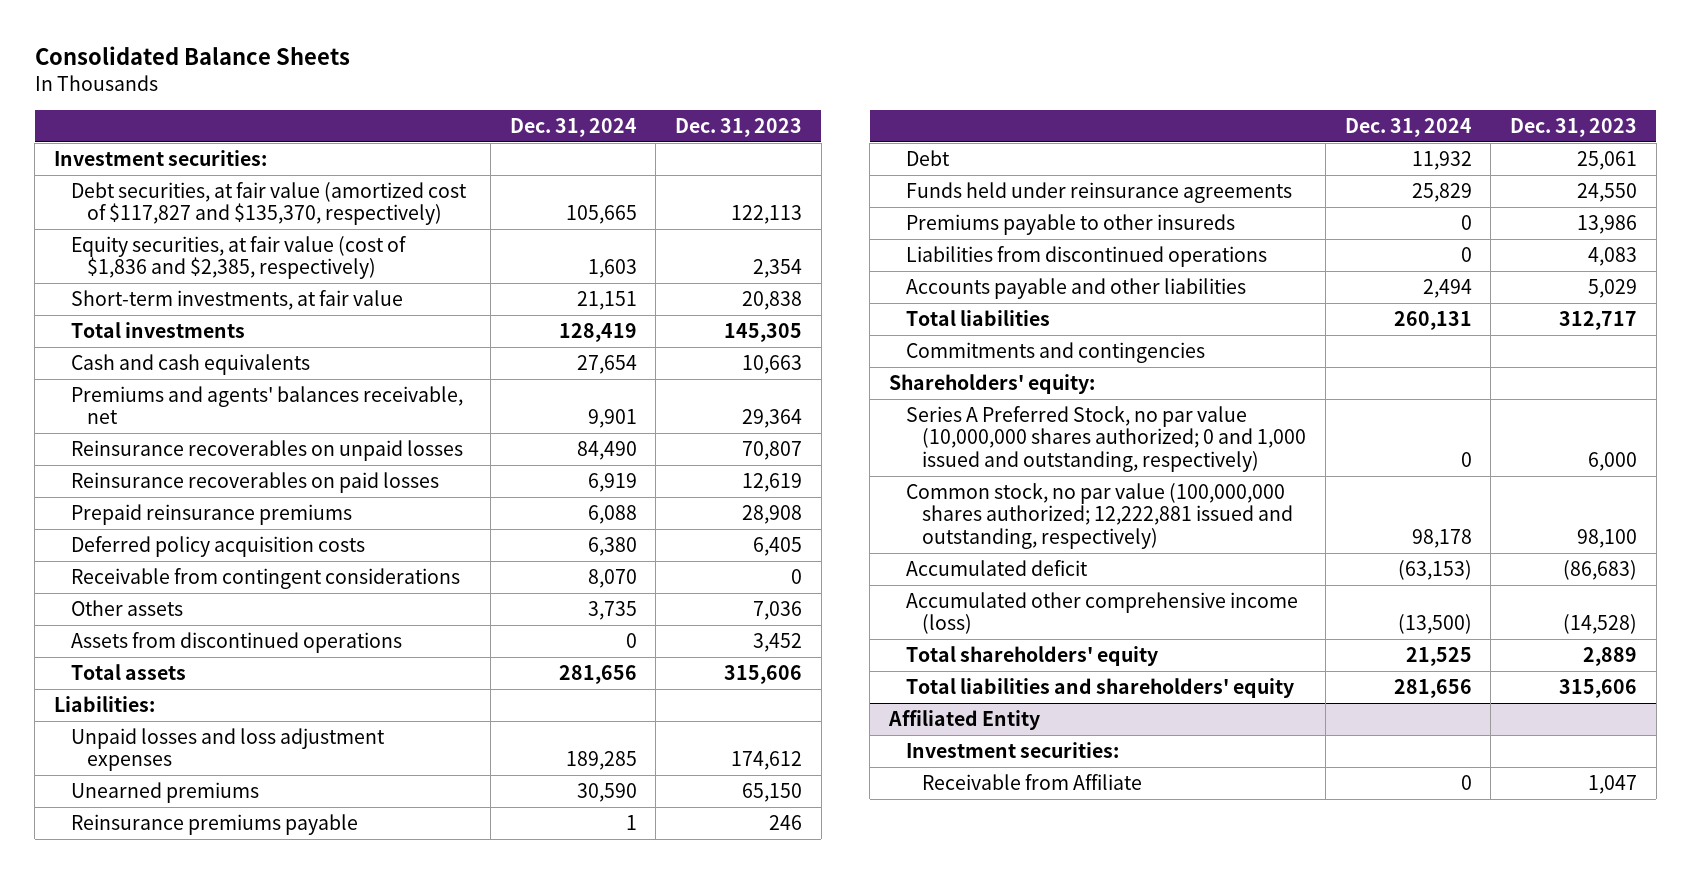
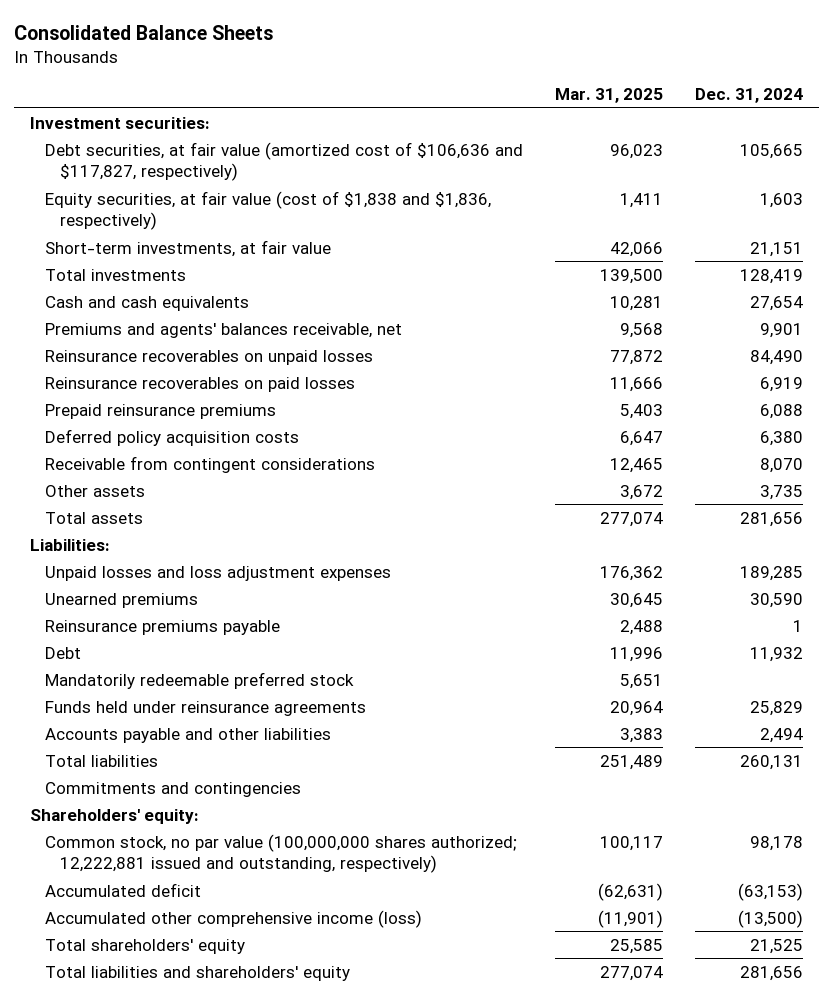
[675,118,803,138] Dec. 31, 2023 -> none
none -> [554,87,663,103] Mar. 31, 2025
[70,181,467,226] Debt securities, at fair value (amortized cost of $117,827 and $135,370, respectively) -> [45,141,524,182] Debt securities, at fair value (amortized cost of $106,636 and $117,827, respectively)
[70,235,406,280] Equity securities, at fair value (cost of $1,836 and $2,385, respectively) -> [45,190,492,231] Equity securities, at fair value (cost of $1,838 and $1,836, respectively)
[70,631,402,653] Assets from discontinued operations -> none
none -> [45,671,355,689] Mandatorily redeemable preferred stock
[905,213,1235,235] Premiums payable to other insureds -> none
[905,245,1267,267] Liabilities from discontinued operations -> none
[905,405,1307,473] Series A Preferred Stock, no par value (10,000,000 shares authorized; 0 and 1,000 issued and outstanding, respectively) -> none
[887,709,1040,730] Affiliated Entity -> none
[905,741,1119,758] Investment securities: -> none
[922,773,1143,790] Receivable from Affiliate -> none

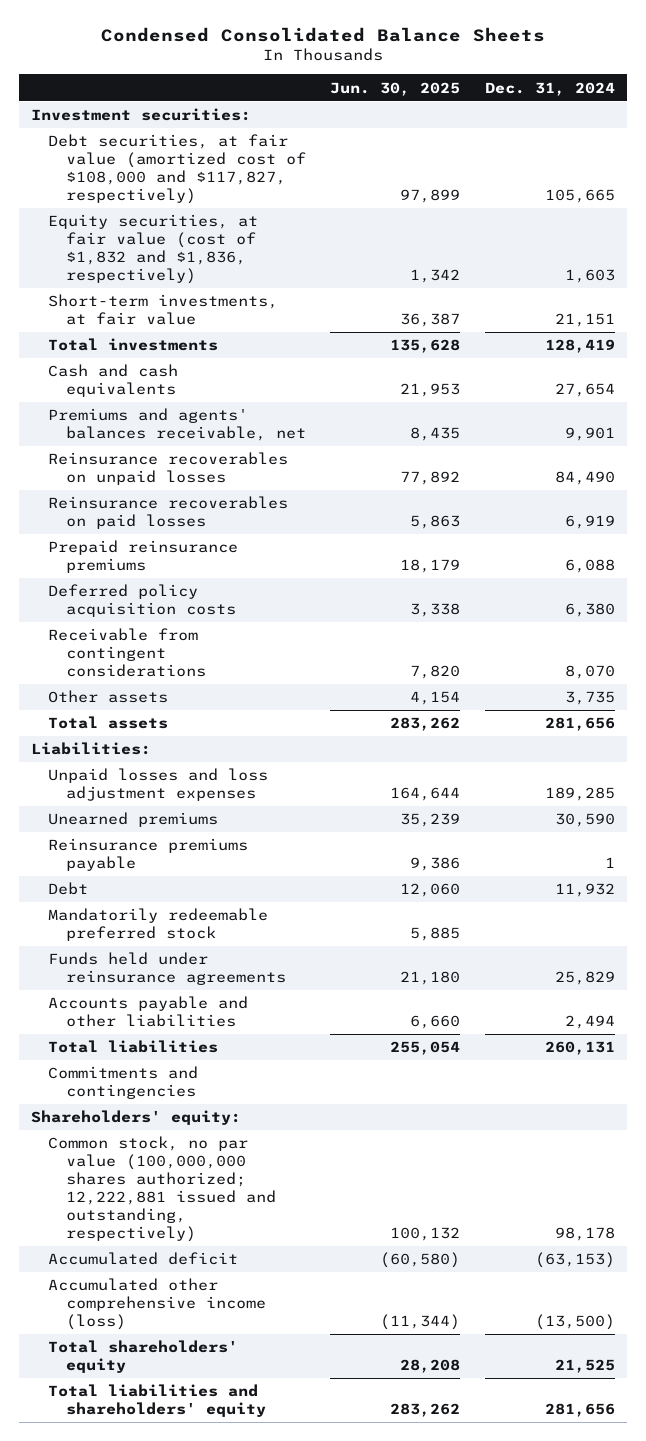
[14,25,274,41] Consolidated Balance Sheets -> [100,26,545,42] Condensed Consolidated Balance Sheets
[554,87,663,103] Mar. 31, 2025 -> none
none -> [330,81,461,96] Jun. 30, 2025
[45,141,524,182] Debt securities, at fair value (amortized cost of $106,636 and $117,827, respectively) -> [48,134,307,204] Debt securities, at fair value (amortized cost of $108,000 and $117,827, respectively)
[45,190,492,231] Equity securities, at fair value (cost of $1,838 and $1,836, respectively) -> [48,214,259,284] Equity securities, at fair value (cost of $1,832 and $1,836, respectively)

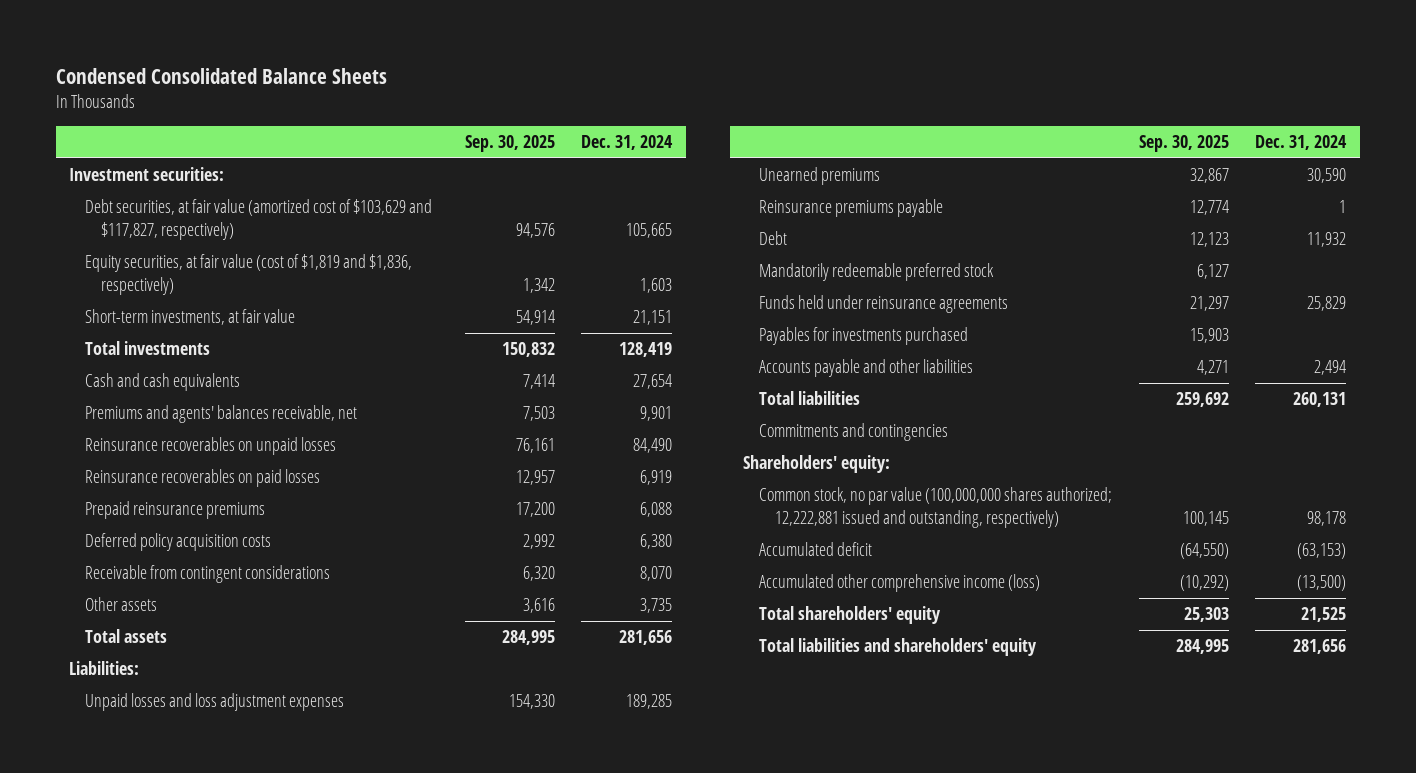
[330,81,461,96] Jun. 30, 2025 -> none
none -> [464,135,555,153] Sep. 30, 2025
[48,134,307,204] Debt securities, at fair value (amortized cost of $108,000 and $117,827, respectively) -> [85,199,433,241] Debt securities, at fair value (amortized cost of $103,629 and $117,827, respectively)
[48,214,259,284] Equity securities, at fair value (cost of $1,832 and $1,836, respectively) -> [85,254,413,296] Equity securities, at fair value (cost of $1,819 and $1,836, respectively)
none -> [759,327,969,346] Payables for investments purchased

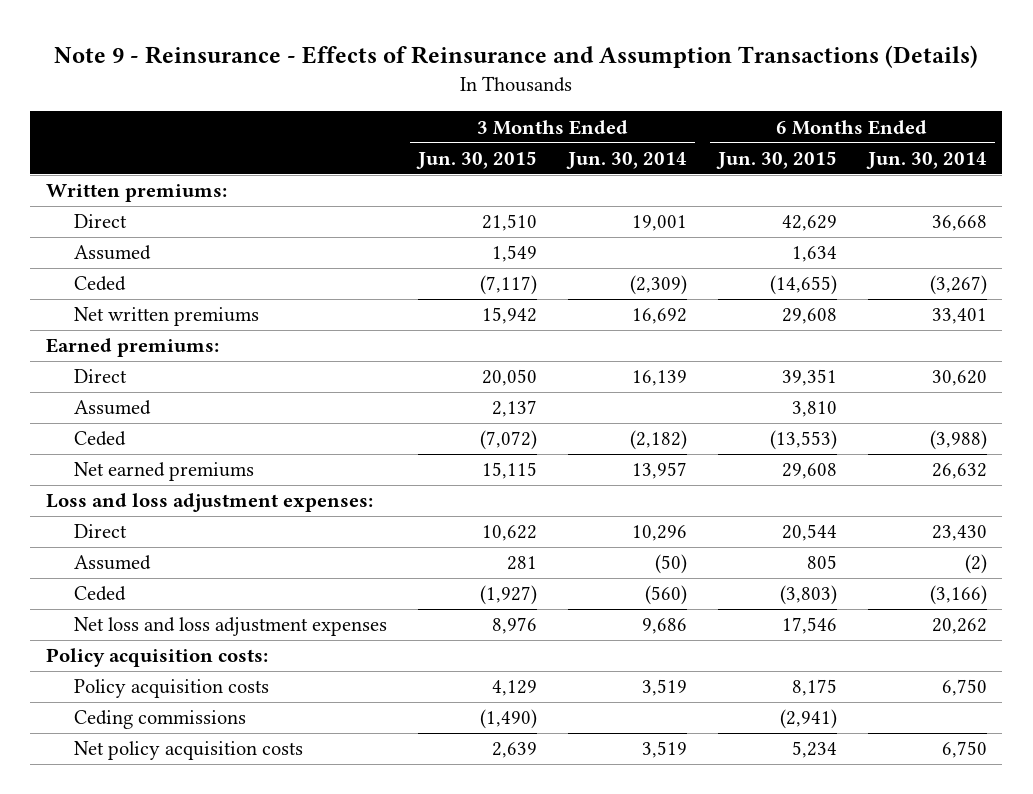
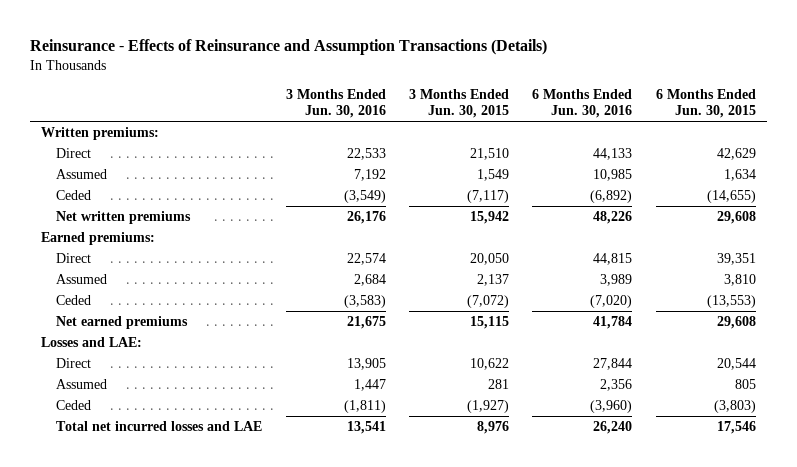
[54,44,979,68] Note 9 - Reinsurance - Effects of Reinsurance and Assumption Transactions (Details) -> [29,39,547,56] Reinsurance - Effects of Reinsurance and Assumption Transactions (Details)
[566,151,688,169] Jun. 30, 2014 -> none
[865,151,987,169] Jun. 30, 2014 -> none
none -> [285,88,386,118] 3 Months Ended Jun. 30, 2016
none -> [532,88,633,118] 6 Months Ended Jun. 30, 2016
[45,493,373,513] Loss and loss adjustment expenses: -> [41,337,143,348] Losses and LAE:
[45,648,268,668] Policy acquisition costs: -> none
[74,679,270,699] Policy acquisition costs -> none
[74,710,247,730] Ceding commissions -> none
[74,741,304,761] Net policy acquisition costs -> none
[74,617,388,637] Net loss and loss adjustment expenses -> [56,421,263,432] Total net incurred losses and LAE

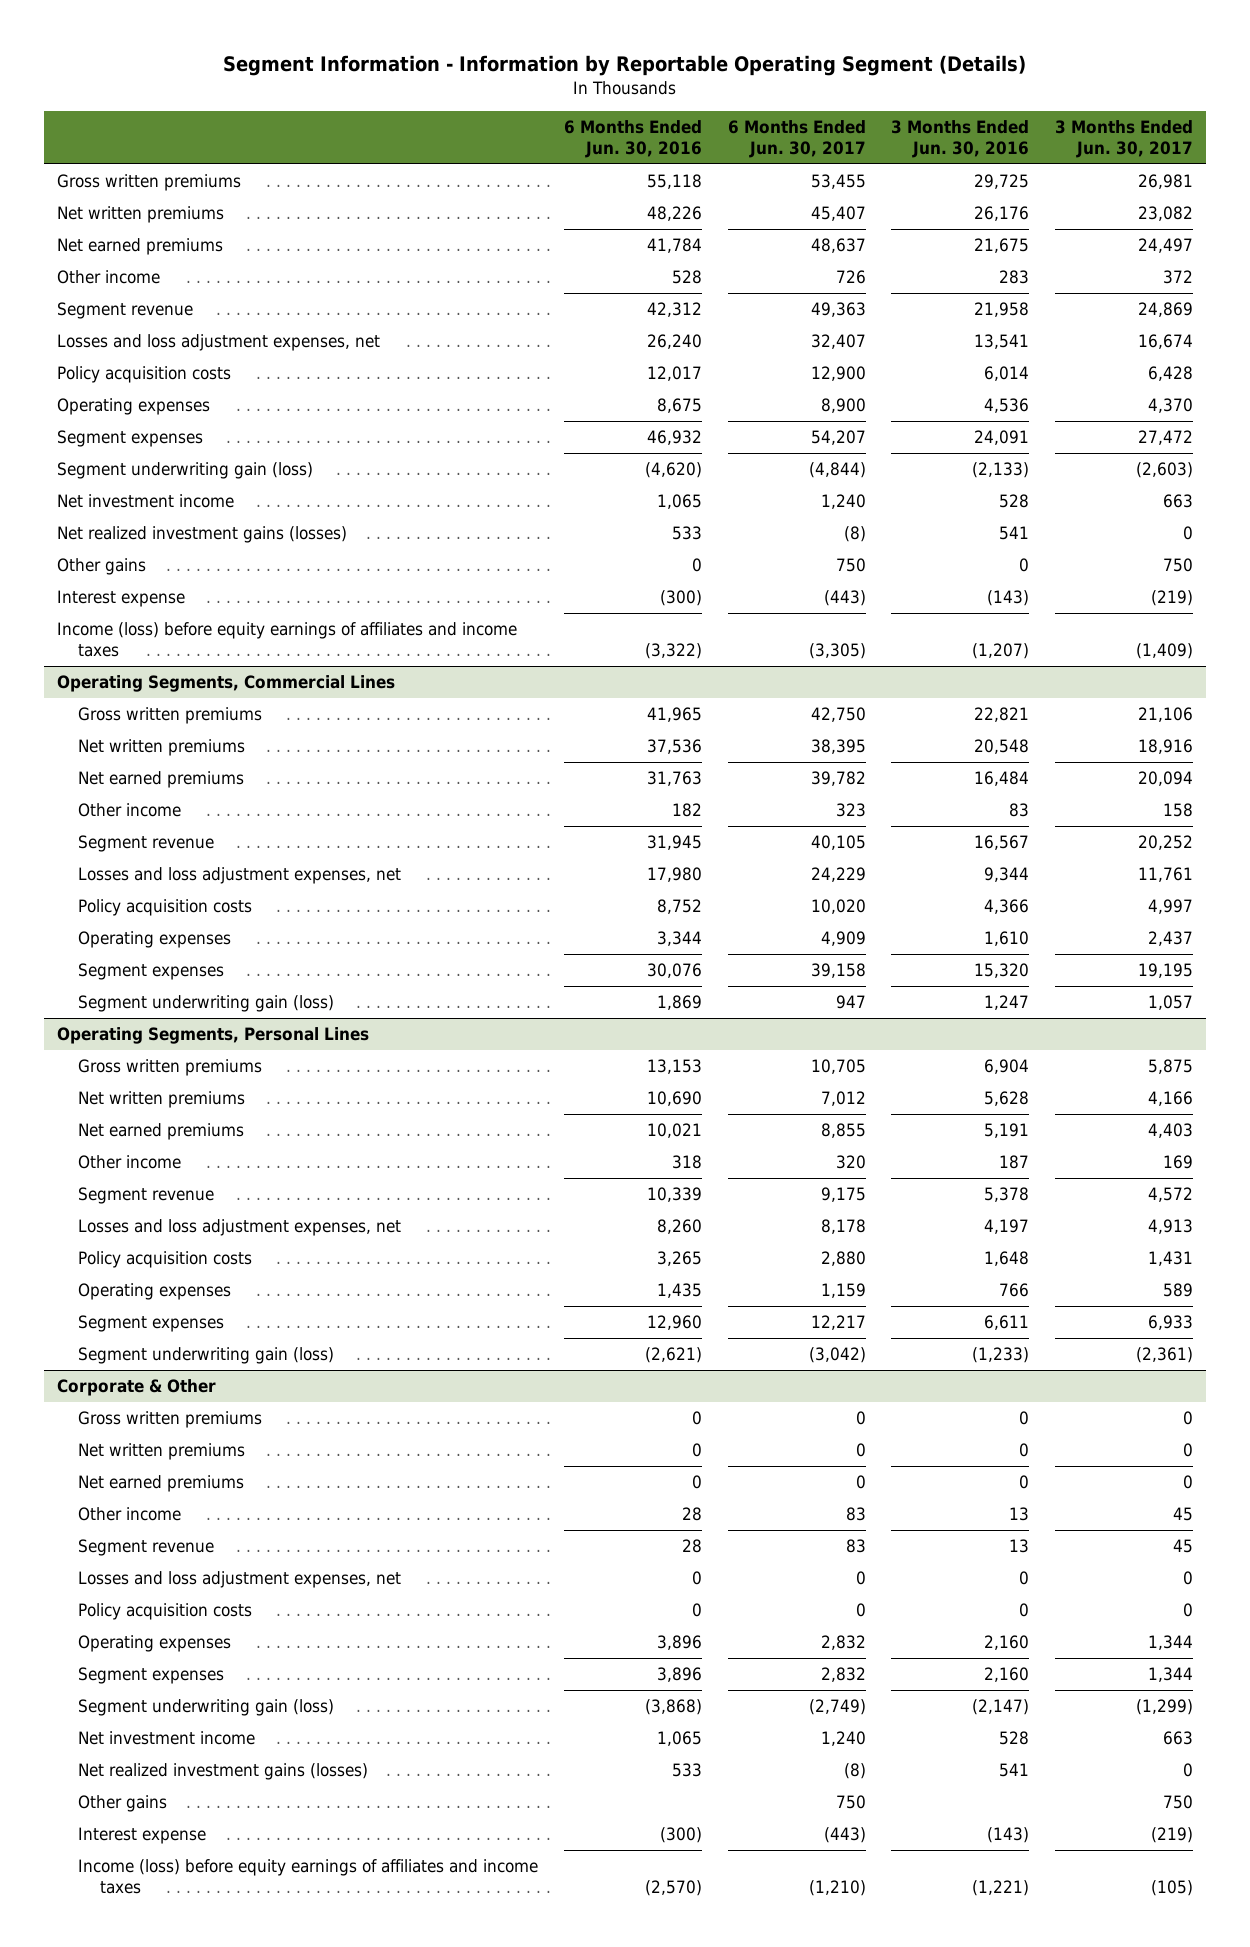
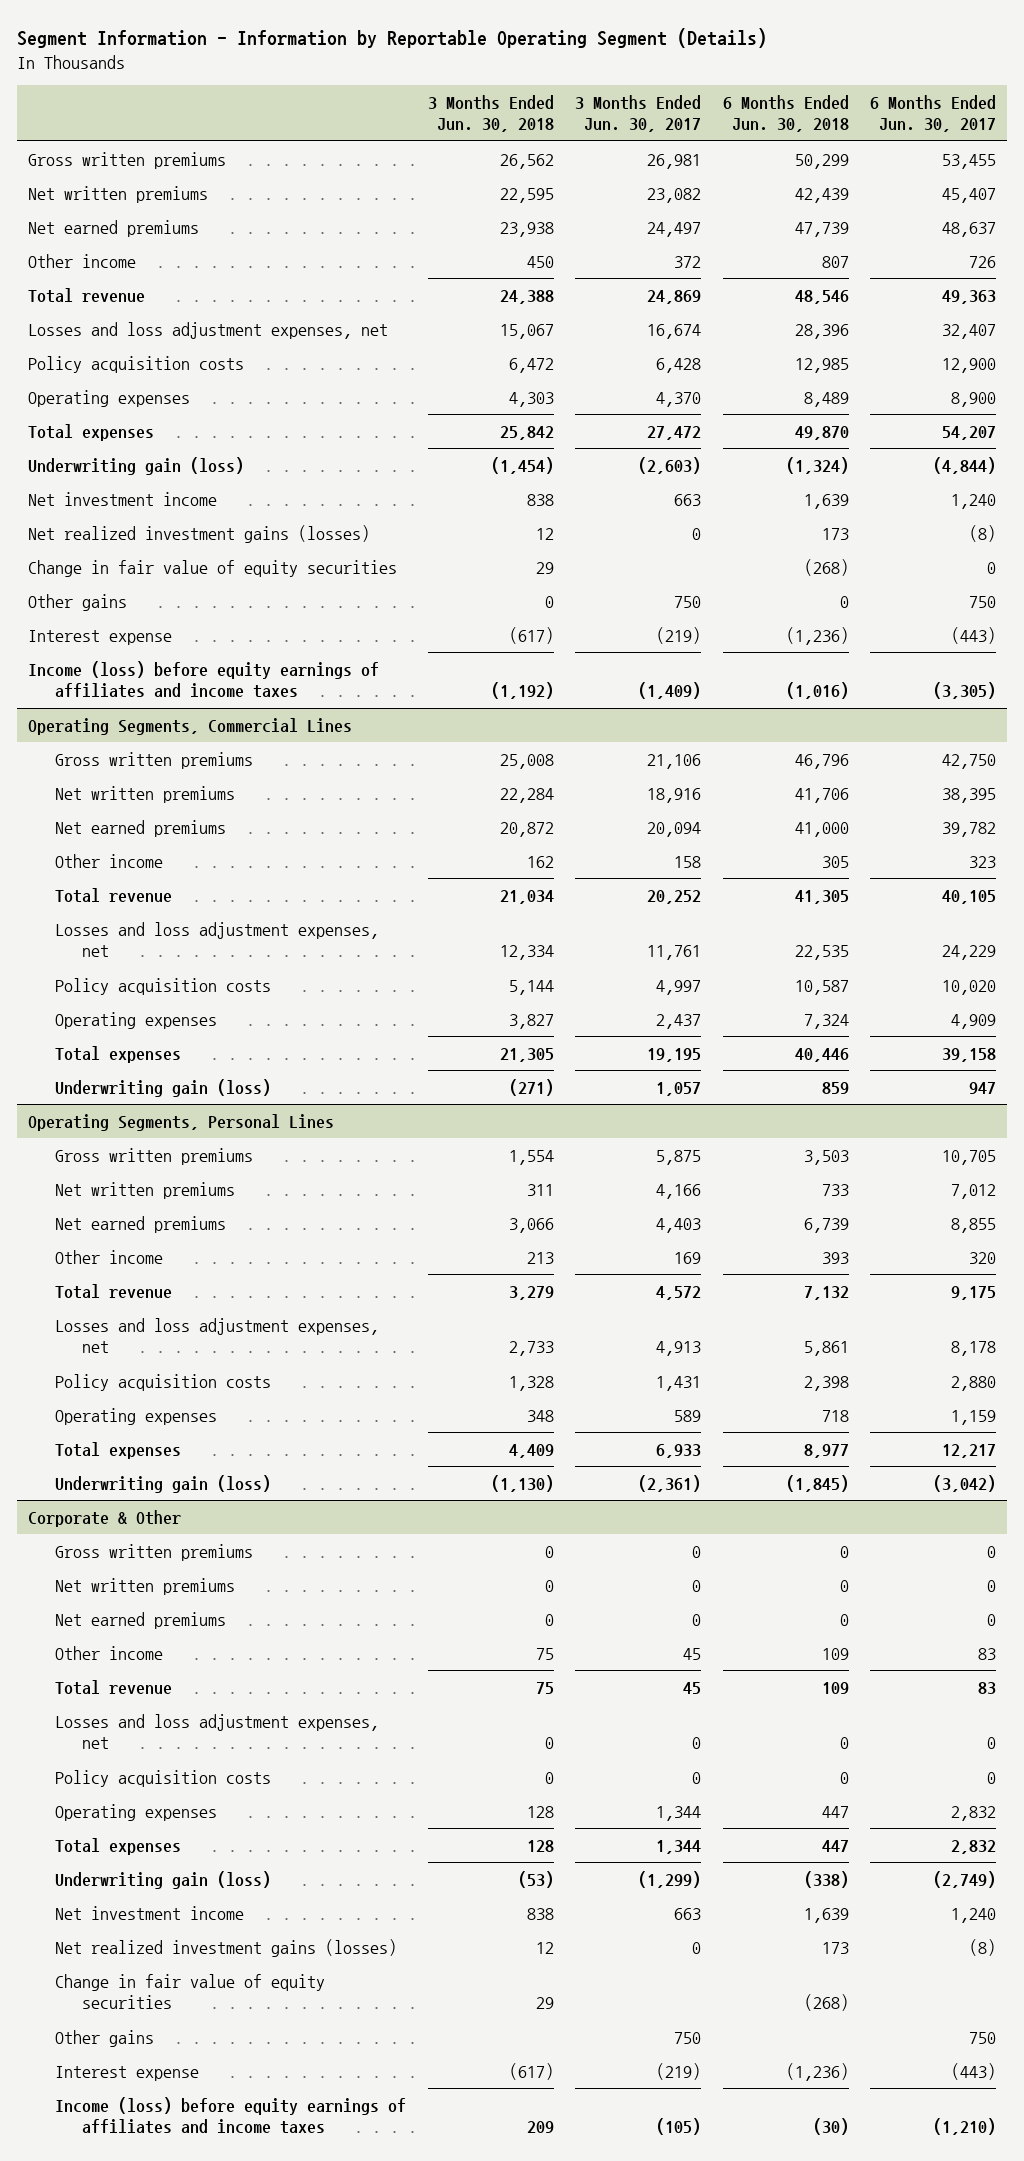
[563,120,702,159] 6 Months Ended Jun. 30, 2016 -> none
[891,120,1030,159] 3 Months Ended Jun. 30, 2016 -> none
none -> [427,94,554,133] 3 Months Ended Jun. 30, 2018
none -> [722,94,849,133] 6 Months Ended Jun. 30, 2018
[57,302,194,320] Segment revenue -> [28,287,146,303] Total revenue
[57,430,204,448] Segment expenses -> [28,423,155,441] Total expenses
[57,462,314,480] Segment underwriting gain (loss) -> [28,456,245,475] Underwriting gain (loss)
none -> [28,559,398,577] Change in fair value of equity securities
[78,835,215,853] Segment revenue -> [55,887,173,903] Total revenue
[78,963,225,981] Segment expenses -> [55,1045,182,1063] Total expenses
[78,995,335,1013] Segment underwriting gain (loss) -> [55,1078,272,1097] Underwriting gain (loss)
[78,1187,215,1205] Segment revenue -> [55,1283,173,1299] Total revenue
[78,1315,225,1333] Segment expenses -> [55,1441,182,1459] Total expenses
[78,1347,335,1365] Segment underwriting gain (loss) -> [55,1474,272,1493] Underwriting gain (loss)
[78,1539,215,1557] Segment revenue -> [55,1679,173,1695] Total revenue
[78,1667,225,1685] Segment expenses -> [55,1837,182,1855] Total expenses
[78,1699,335,1717] Segment underwriting gain (loss) -> [55,1870,272,1889] Underwriting gain (loss)
none -> [55,1973,326,2010] Change in fair value of equity securities

